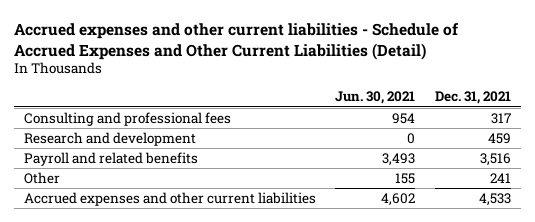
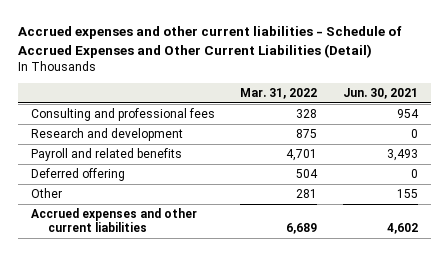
[434,91,511,105] Dec. 31, 2021 -> none
none -> [240,88,318,100] Mar. 31, 2022
none -> [30,168,125,182] Deferred offering

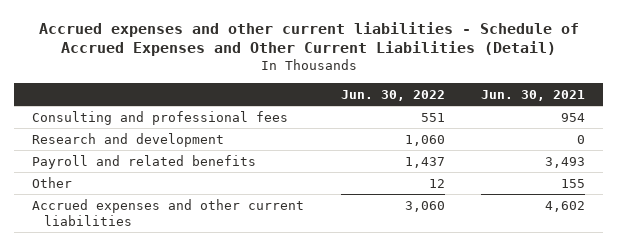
[240,88,318,100] Mar. 31, 2022 -> none
none -> [340,89,445,101] Jun. 30, 2022
[30,168,125,182] Deferred offering -> none

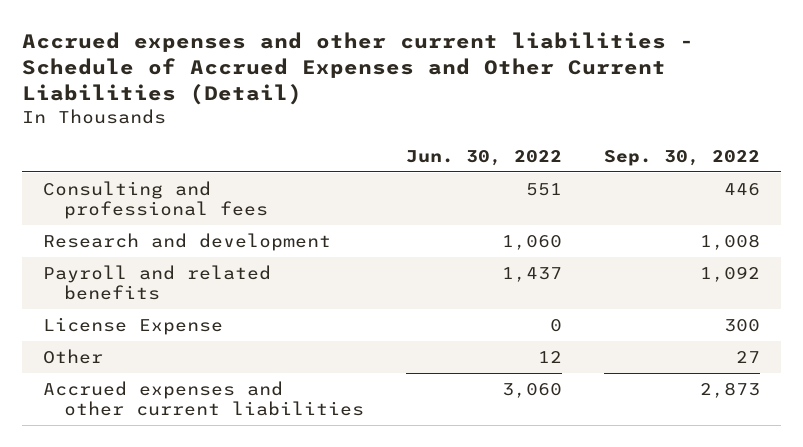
[480,89,585,101] Jun. 30, 2021 -> none
none -> [603,149,760,166] Sep. 30, 2022
none -> [43,316,224,335] License Expense

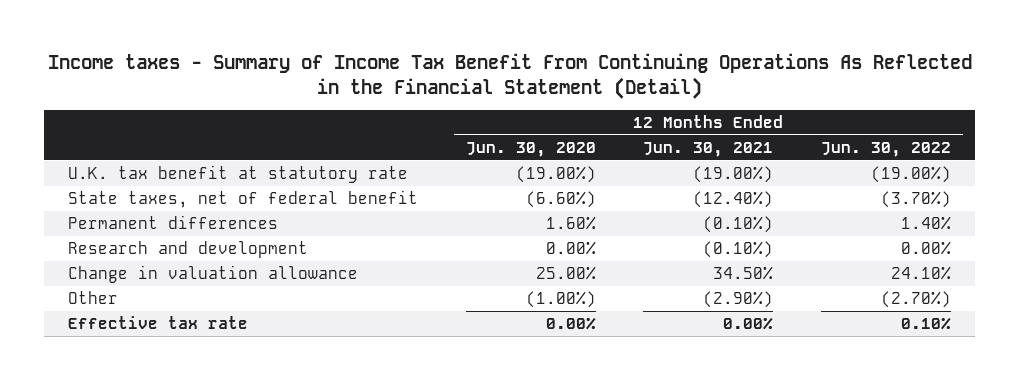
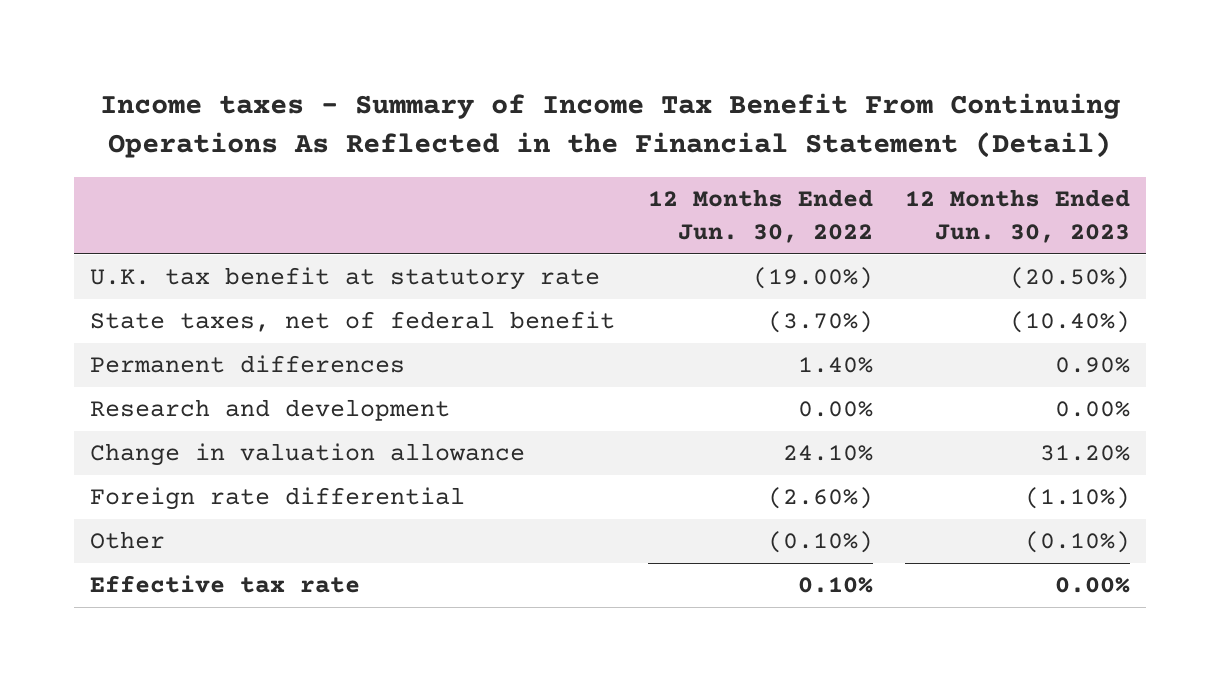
[465,141,596,157] Jun. 30, 2020 -> none
[643,141,774,157] Jun. 30, 2021 -> none
none -> [905,189,1131,244] 12 Months Ended Jun. 30, 2023
none -> [90,487,466,511] Foreign rate differential
[881,291,952,309] (2.70%) -> [767,531,873,554] (0.10%)

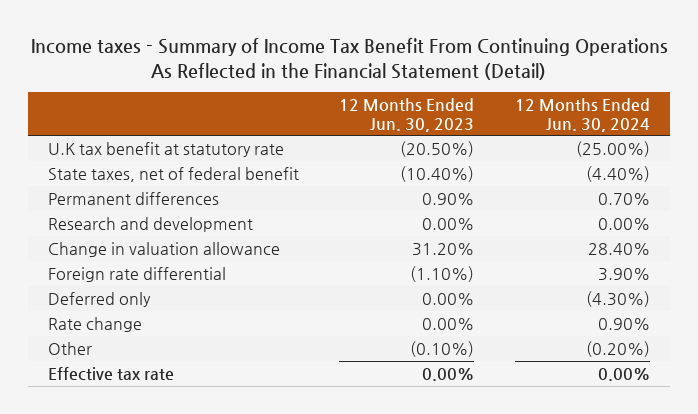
[647,189,873,244] 12 Months Ended Jun. 30, 2022 -> none
none -> [514,98,650,132] 12 Months Ended Jun. 30, 2024
[90,267,601,291] U.K. tax benefit at statutory rate -> [48,141,285,157] U.K tax benefit at statutory rate
none -> [48,291,152,307] Deferred only
none -> [48,316,143,332] Rate change

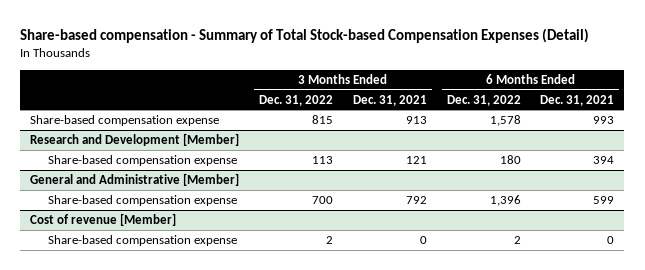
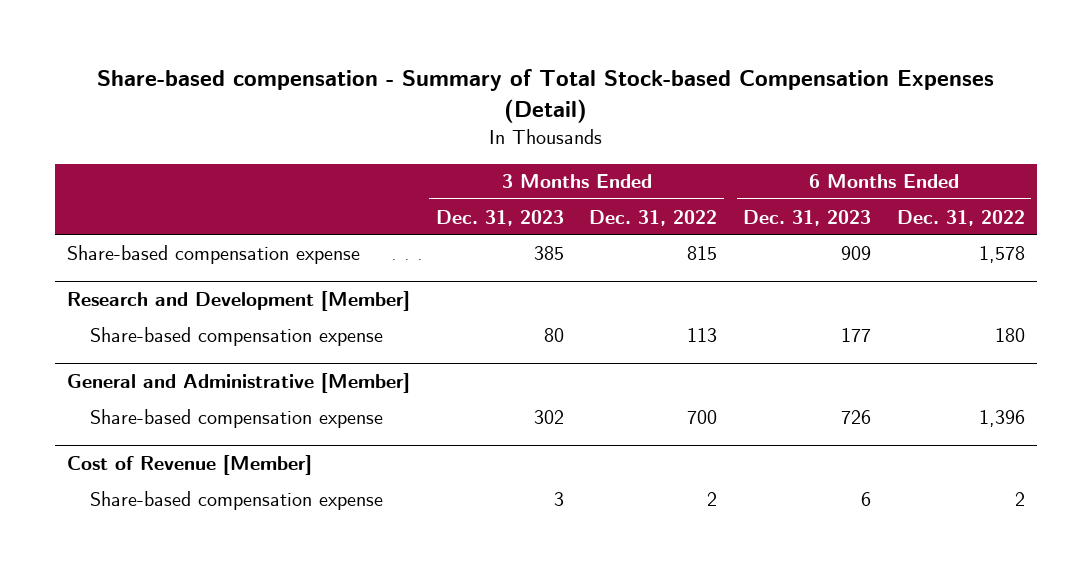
[352,94,427,106] Dec. 31, 2021 -> none
[540,94,615,106] Dec. 31, 2021 -> none
none -> [435,209,564,226] Dec. 31, 2023
none -> [743,209,872,226] Dec. 31, 2023
[30,212,177,226] Cost of revenue [Member] -> [67,455,313,476] Cost of Revenue [Member]

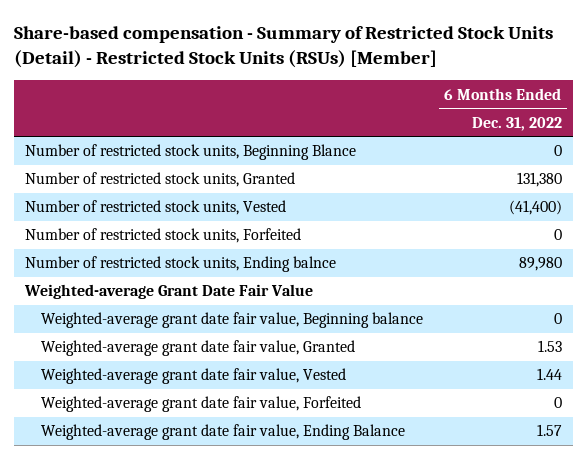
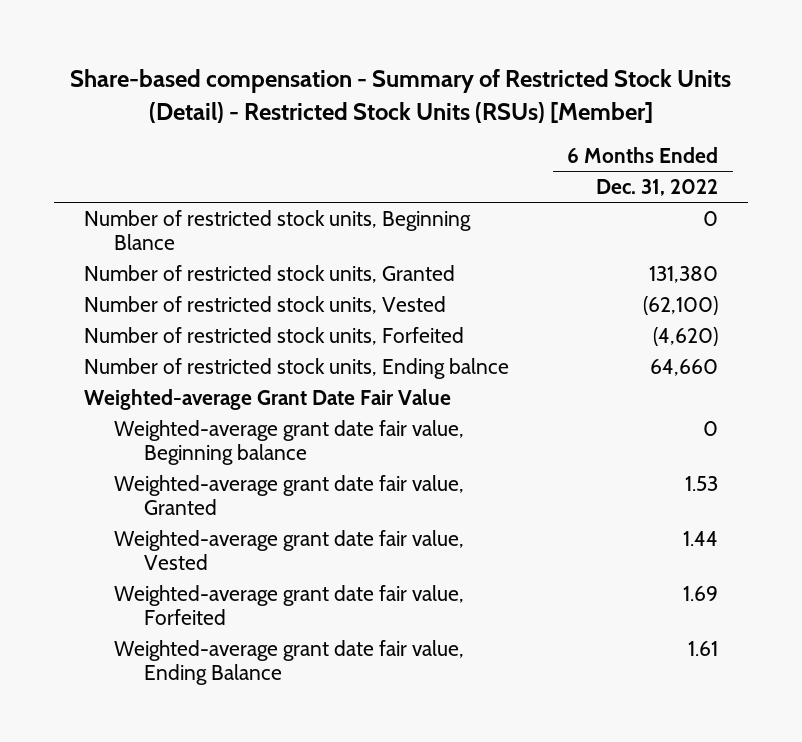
[508,200,562,216] (41,400) -> [643,295,719,315] (62,100)
[553,229,562,241] 0 -> [653,326,719,346] (4,620)
[518,257,562,272] 89,980 -> [650,358,719,376] 64,660
[553,397,562,409] 0 -> [683,585,719,601] 1.69
[536,424,562,437] 1.57 -> [688,640,719,656] 1.61

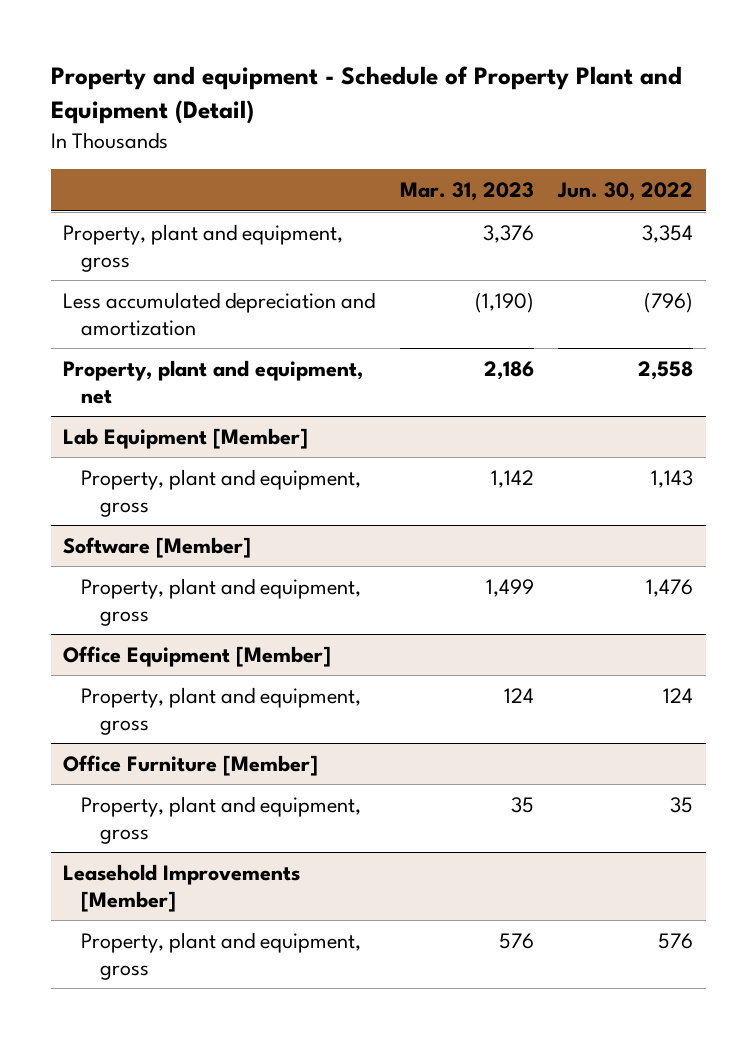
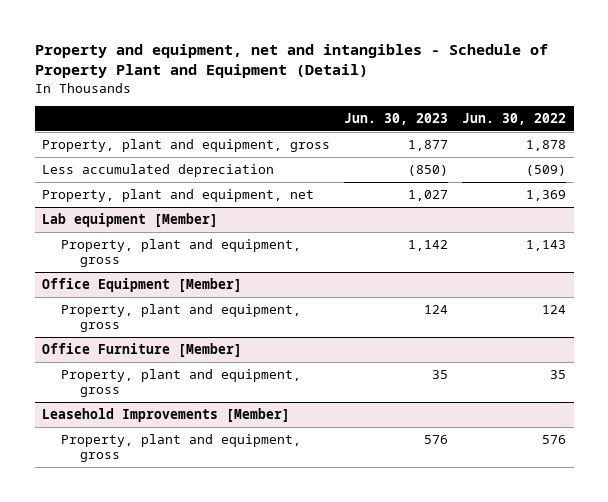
[50,66,682,125] Property and equipment - Schedule of Property Plant and Equipment (Detail) -> [34,43,548,79] Property and equipment, net and intangibles - Schedule of Property Plant and Equipment (Detail)
[399,182,534,202] Mar. 31, 2023 -> none
none -> [344,112,449,125] Jun. 30, 2023
[642,224,694,243] 3,354 -> [526,140,567,152] 1,878
[62,291,375,336] Less accumulated depreciation and amortization -> [41,164,274,178] Less accumulated depreciation
[644,291,694,313] (796) -> [526,165,567,177] (509)
[638,360,694,380] 2,558 -> [526,190,567,202] 1,369
[62,427,308,449] Lab Equipment [Member] -> [41,213,218,228] Lab equipment [Member]
[62,536,251,558] Software [Member] -> none
[81,577,362,626] Property, plant and equipment, gross -> none

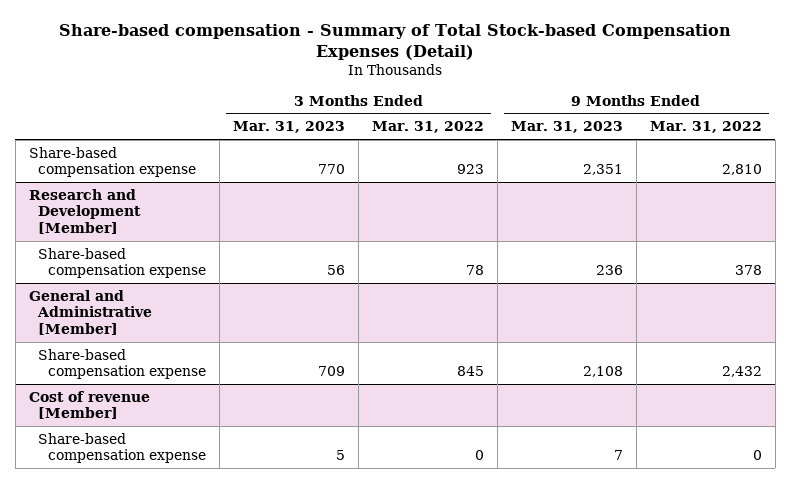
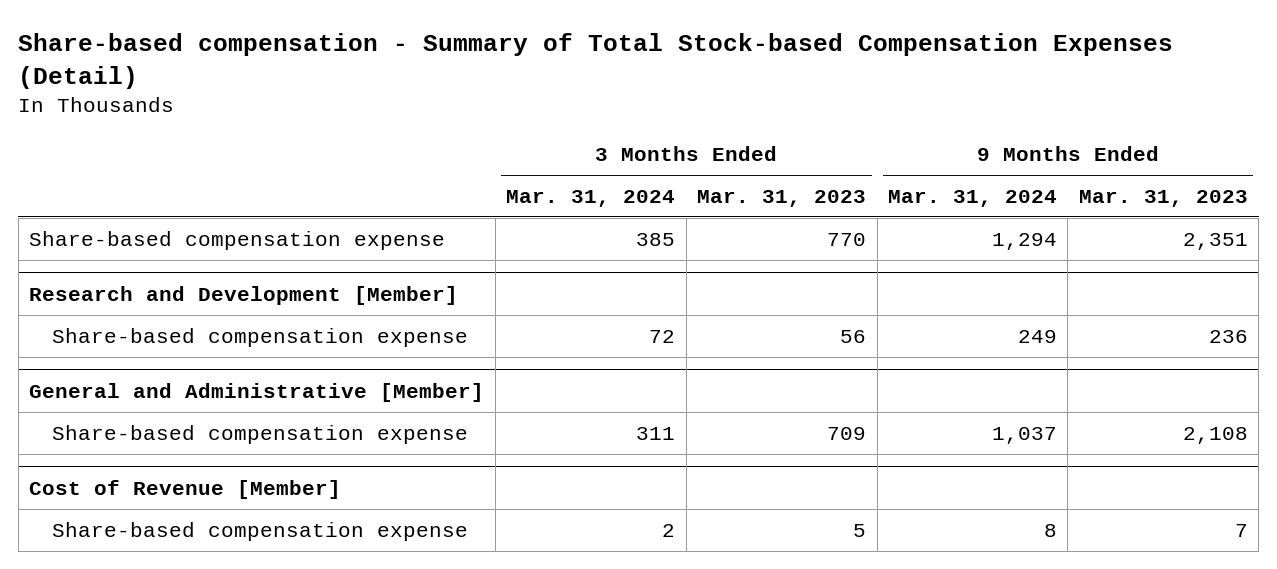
[372,121,485,134] Mar. 31, 2022 -> none
[649,121,762,134] Mar. 31, 2022 -> none
none -> [506,190,676,208] Mar. 31, 2024
none -> [888,190,1058,208] Mar. 31, 2024
[28,390,150,420] Cost of revenue [Member] -> [29,479,342,499] Cost of Revenue [Member]

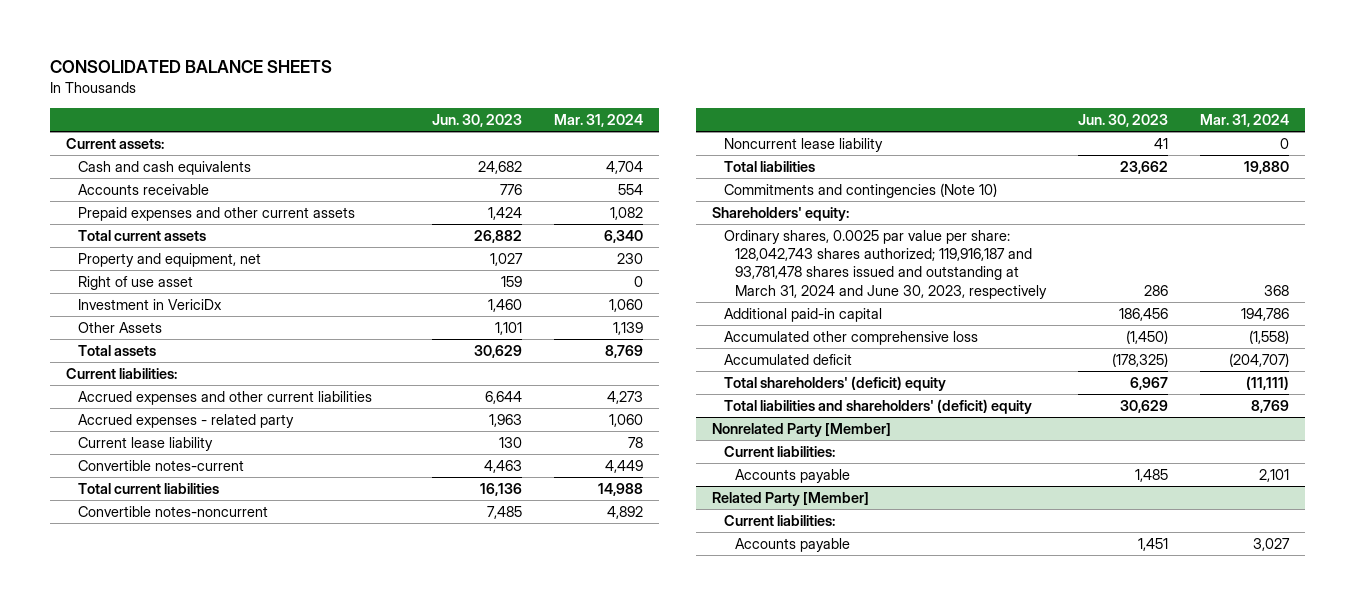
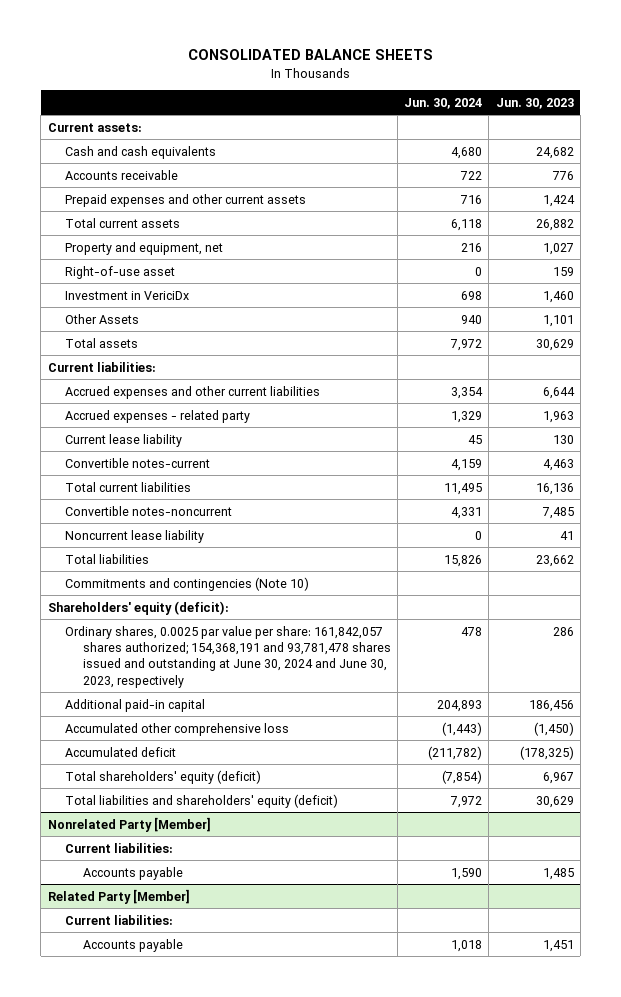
[554,113,644,127] Mar. 31, 2024 -> none
none -> [404,97,483,109] Jun. 30, 2024
[77,276,193,291] Right of use asset -> [65,265,176,279] Right-of-use asset
[712,207,850,222] Shareholders' equity: -> [47,600,229,615] Shareholders' equity (deficit):
[723,230,1048,299] Ordinary shares, 0.0025 par value per share: 128,042,743 shares authorized; 119,916,187 and 93,781,478 shares issued and outstanding at March 31, 2024 and June 30, 2023, respectively -> [65,625,391,688] Ordinary shares, 0.0025 par value per share: 161,842,057 shares authorized; 154,368,191 and 93,781,478 shares issued and outstanding at June 30, 2024 and June 30, 2023, respectively
[723,376,946,392] Total shareholders' (deficit) equity -> [65,769,262,784] Total shareholders' equity (deficit)
[723,399,1032,415] Total liabilities and shareholders' (deficit) equity -> [65,793,339,808] Total liabilities and shareholders' equity (deficit)

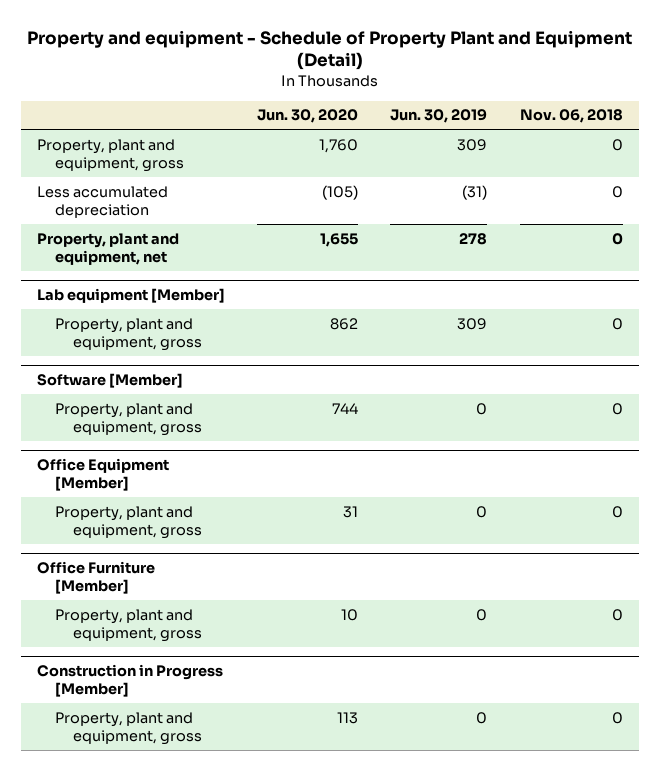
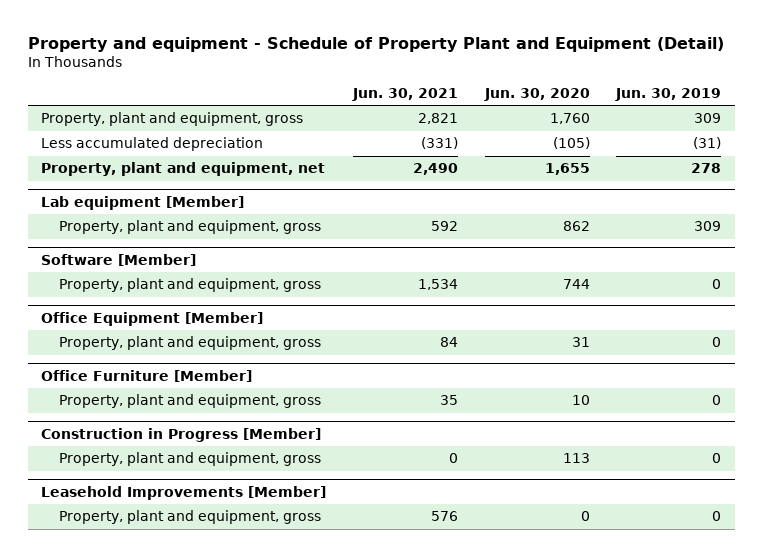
[519,109,623,124] Nov. 06, 2018 -> none
none -> [351,88,458,102] Jun. 30, 2021
none -> [41,485,327,500] Leasehold Improvements [Member]
none -> [58,510,321,525] Property, plant and equipment, gross

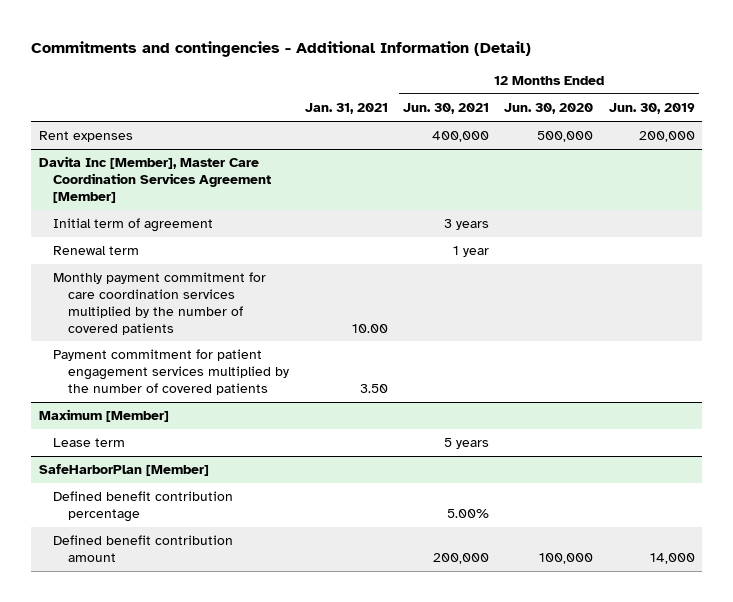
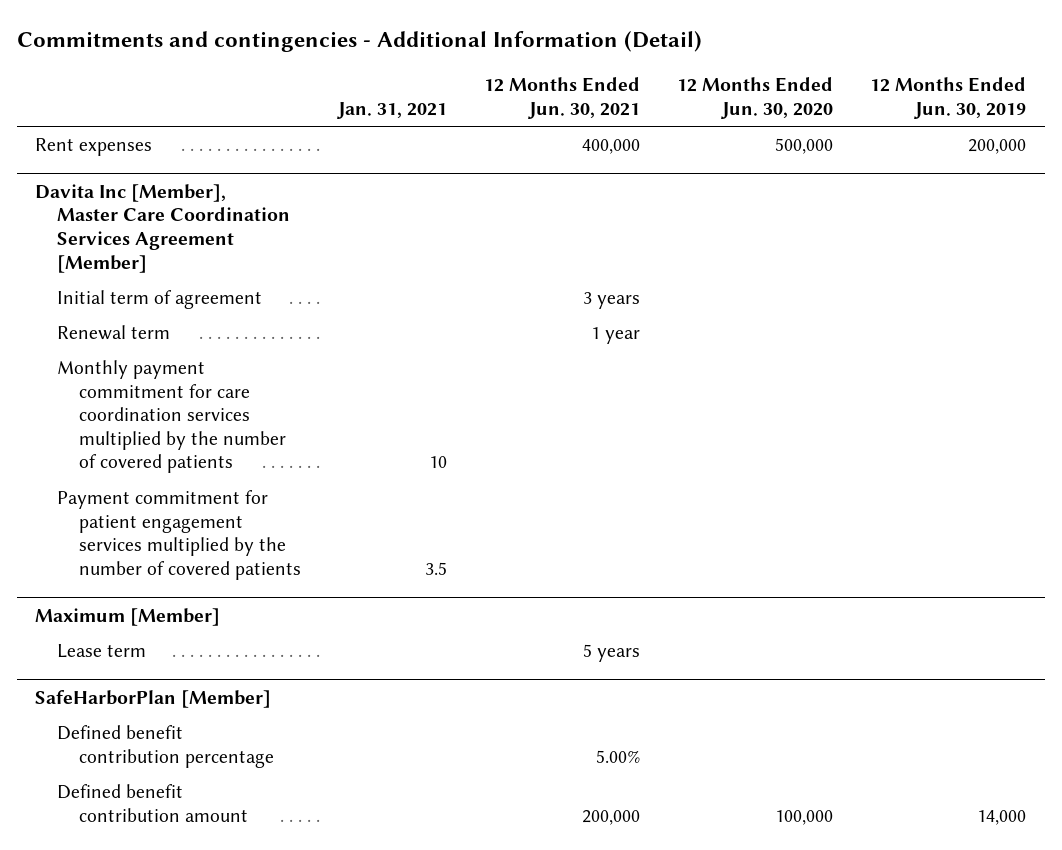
[351,323,388,333] 10.00 -> [429,456,448,469] 10
[359,383,388,393] 3.50 -> [425,561,448,575] 3.5

